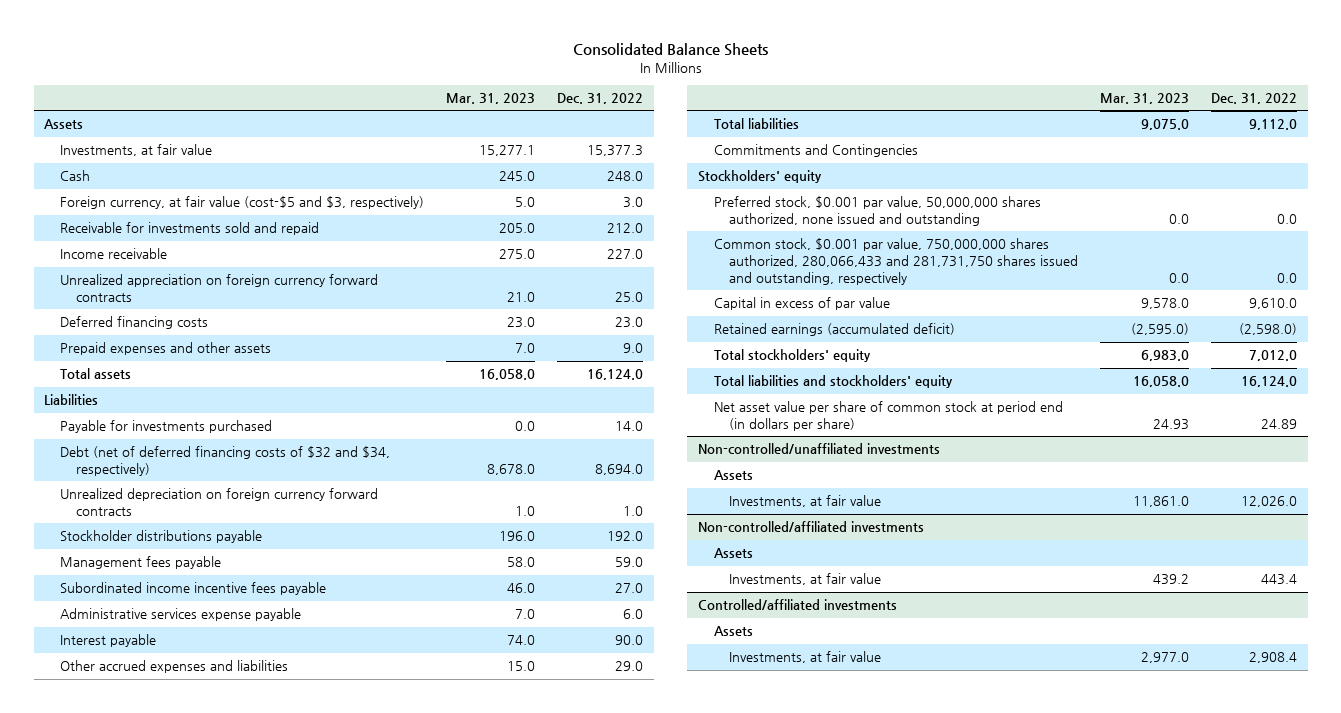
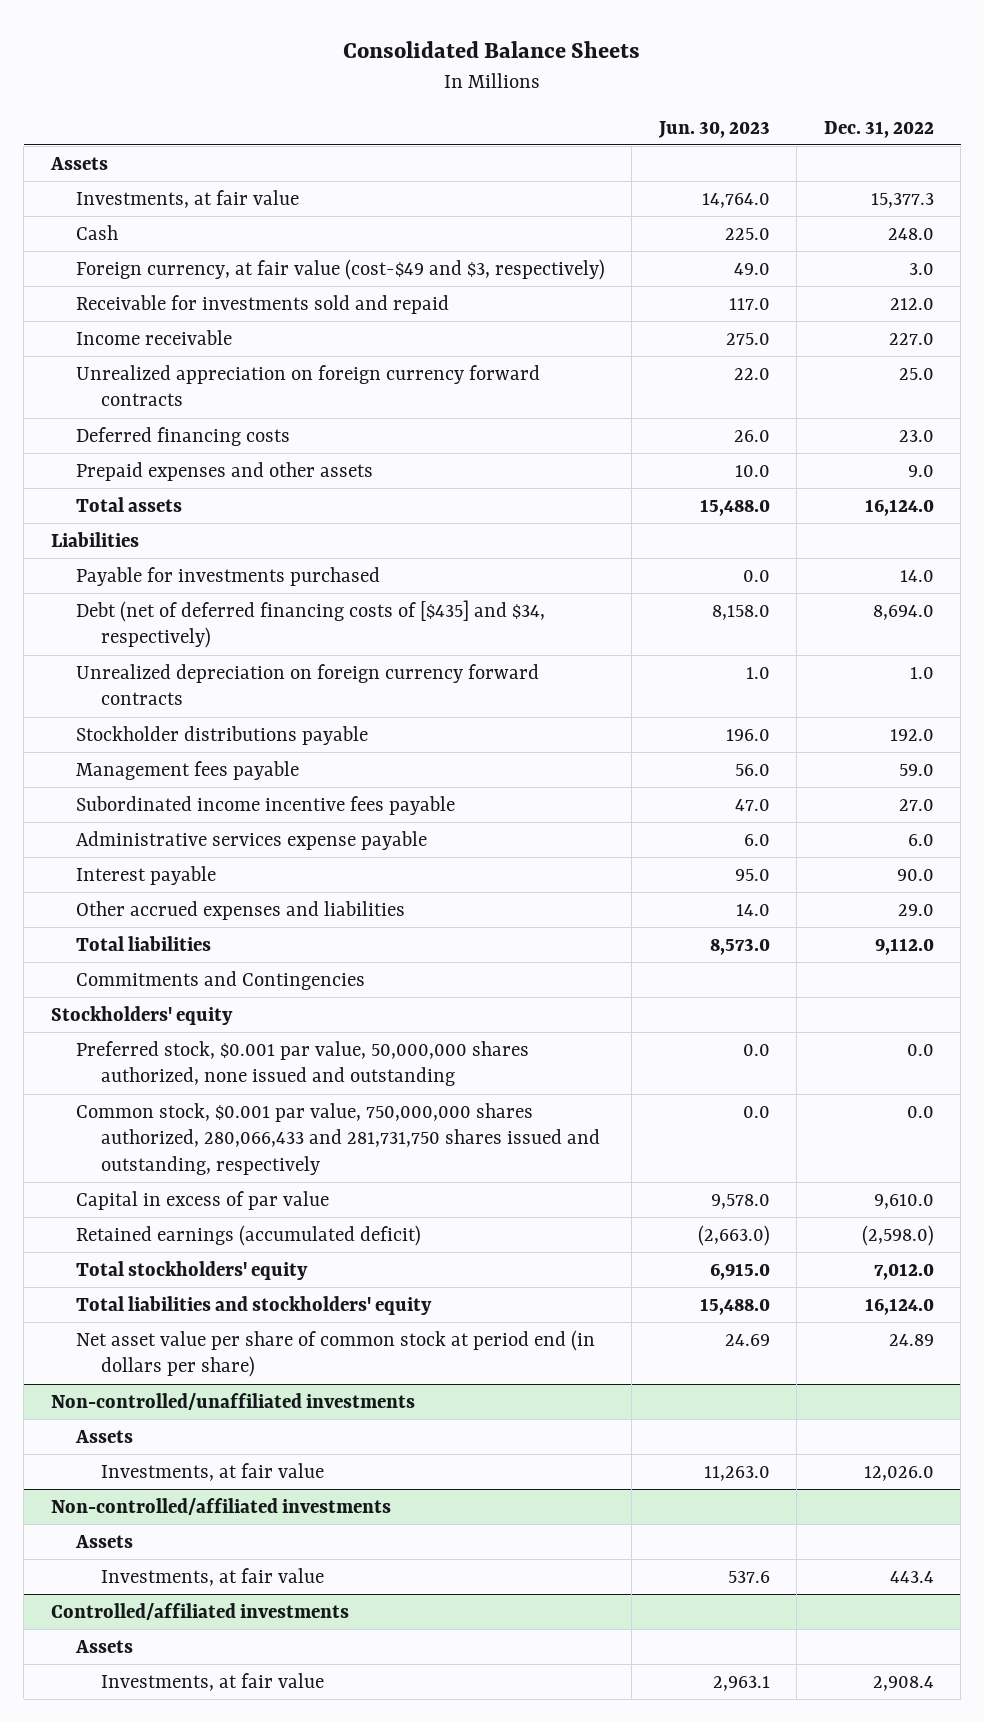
[446,93,536,105] Mar. 31, 2023 -> none
none -> [657,120,770,138] Jun. 30, 2023
[60,196,425,210] Foreign currency, at fair value (cost-$5 and $3, respectively) -> [75,258,605,280] Foreign currency, at fair value (cost-$49 and $3, respectively)
[60,446,391,476] Debt (net of deferred financing costs of $32 and $34, respectively) -> [75,599,545,649] Debt (net of deferred financing costs of [$435] and $34, respectively)

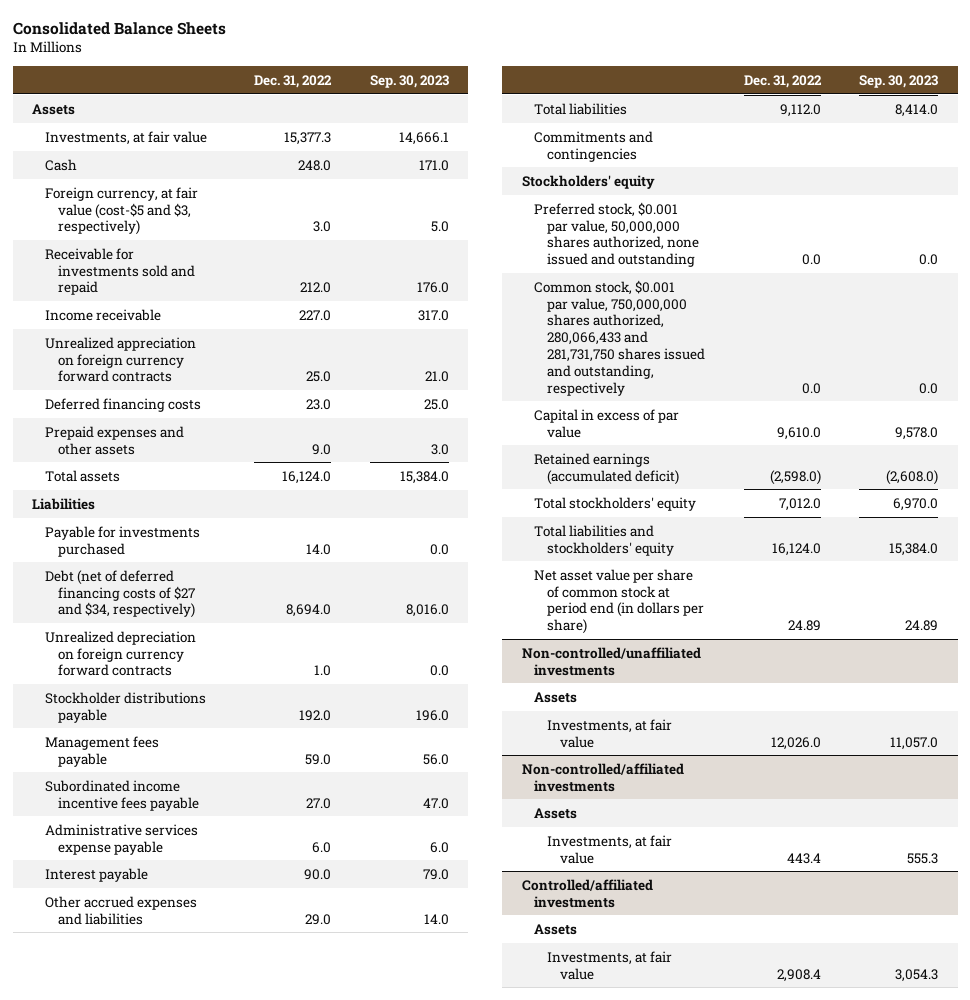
[657,120,770,138] Jun. 30, 2023 -> none
none -> [369,74,449,88] Sep. 30, 2023
[75,258,605,280] Foreign currency, at fair value (cost-$49 and $3, respectively) -> [44,186,198,236] Foreign currency, at fair value (cost-$5 and $3, respectively)
[75,599,545,649] Debt (net of deferred financing costs of [$435] and $34, respectively) -> [44,569,195,619] Debt (net of deferred financing costs of $27 and $34, respectively)
[75,970,365,990] Commitments and Contingencies -> [534,130,654,162] Commitments and contingencies

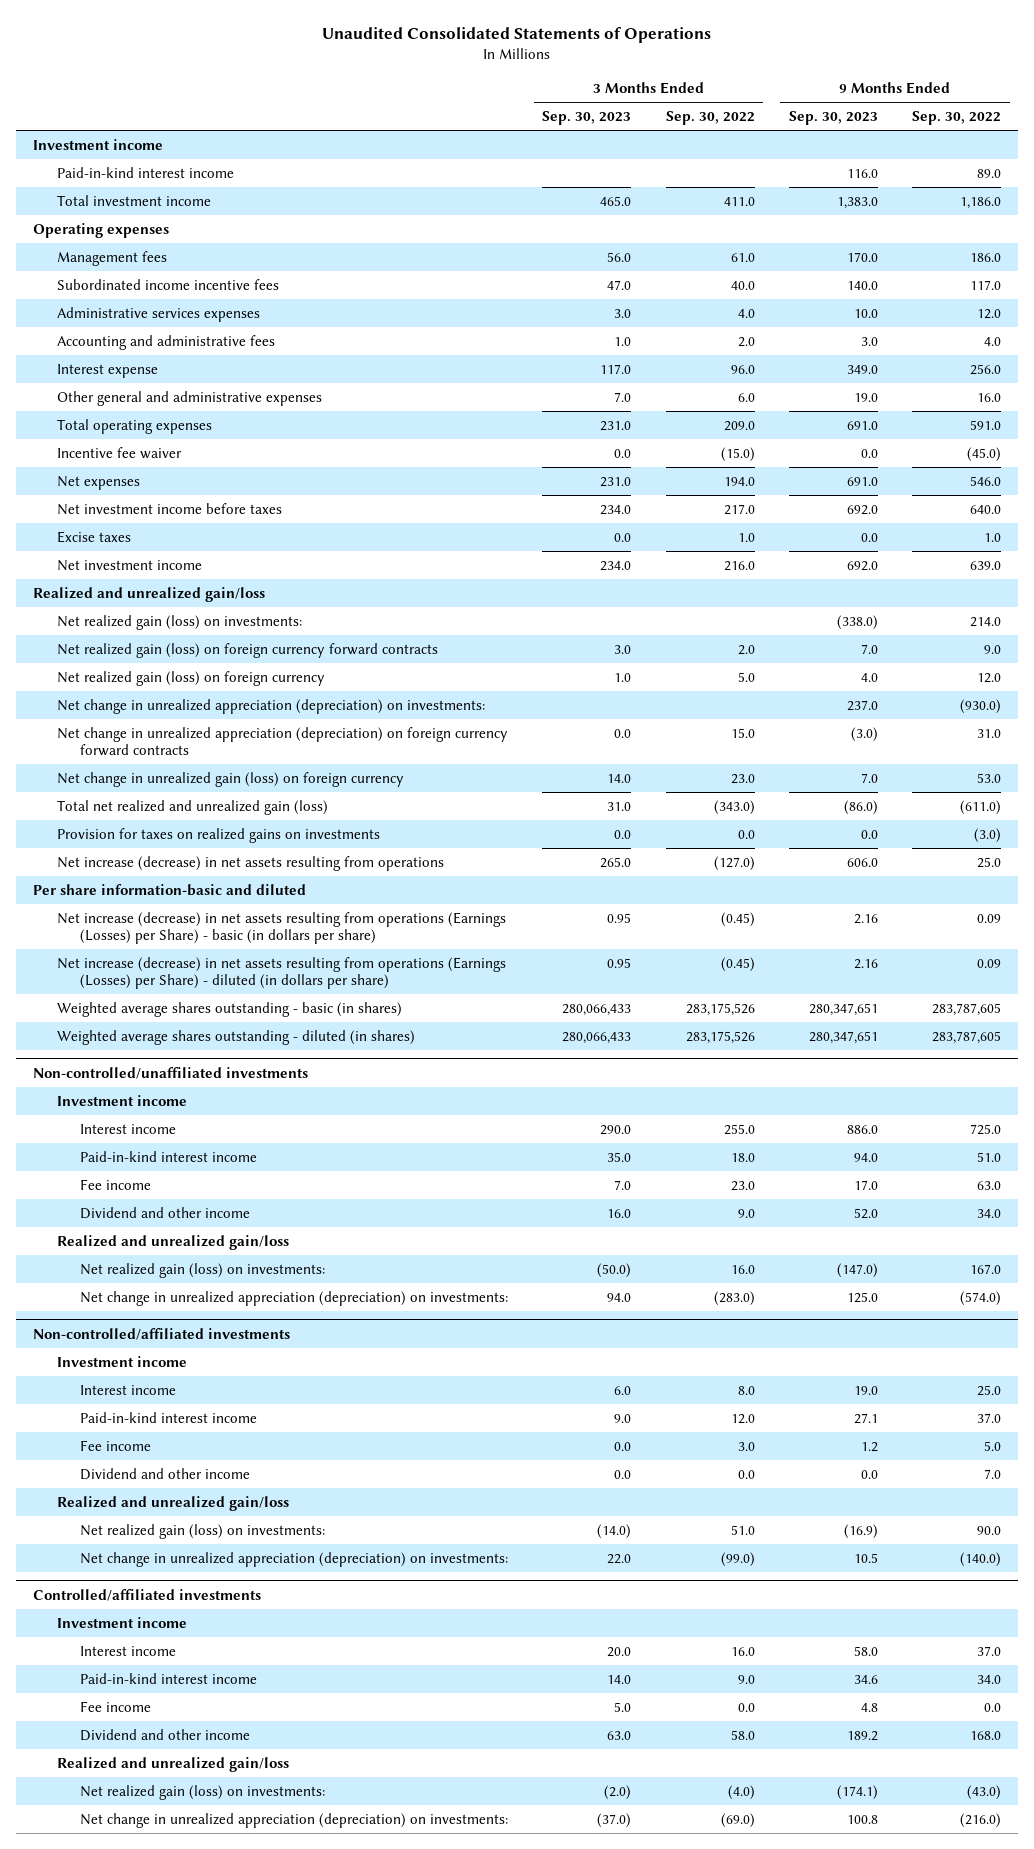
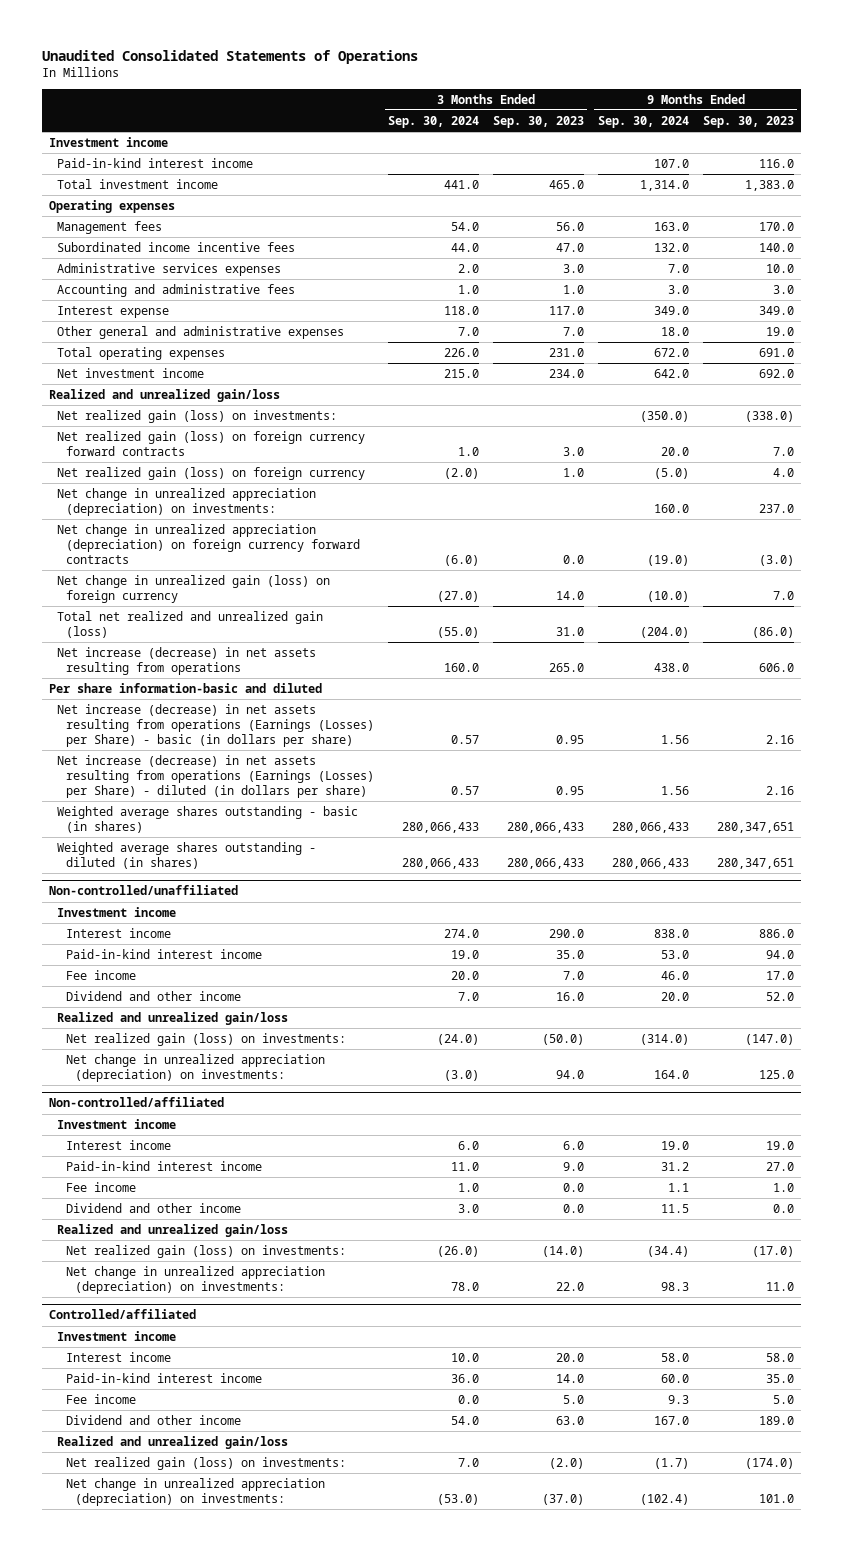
[665,110,755,125] Sep. 30, 2022 -> none
[911,110,1001,125] Sep. 30, 2022 -> none
none -> [388,115,480,128] Sep. 30, 2024
none -> [597,115,689,128] Sep. 30, 2024
[56,446,182,459] Incentive fee waiver -> none
[56,475,140,490] Net expenses -> none
[56,502,282,515] Net investment income before taxes -> none
[56,530,131,543] Excise taxes -> none
[56,827,380,843] Provision for taxes on realized gains on investments -> none
[32,1066,308,1079] Non-controlled/unaffiliated investments -> [48,885,238,896] Non-controlled/unaffiliated
[32,1327,290,1340] Non-controlled/affiliated investments -> [48,1097,224,1108] Non-controlled/affiliated
[853,1412,878,1424] 27.1 -> [765,1161,794,1171] 27.0
[860,1441,878,1452] 1.2 -> [772,1182,794,1192] 1.0
[843,1523,878,1539] (16.9) -> [751,1245,794,1257] (17.0)
[853,1552,878,1563] 10.5 -> [765,1281,794,1291] 11.0
[32,1588,261,1601] Controlled/affiliated investments -> [48,1309,196,1320] Controlled/affiliated
[853,1674,878,1684] 34.6 -> [765,1373,794,1383] 35.0
[860,1702,878,1712] 4.8 -> [772,1394,794,1404] 5.0
[846,1730,878,1741] 189.2 -> [758,1415,794,1425] 189.0
[836,1784,878,1800] (174.1) -> [744,1457,794,1469] (174.0)
[846,1814,878,1824] 100.8 -> [758,1493,794,1503] 101.0

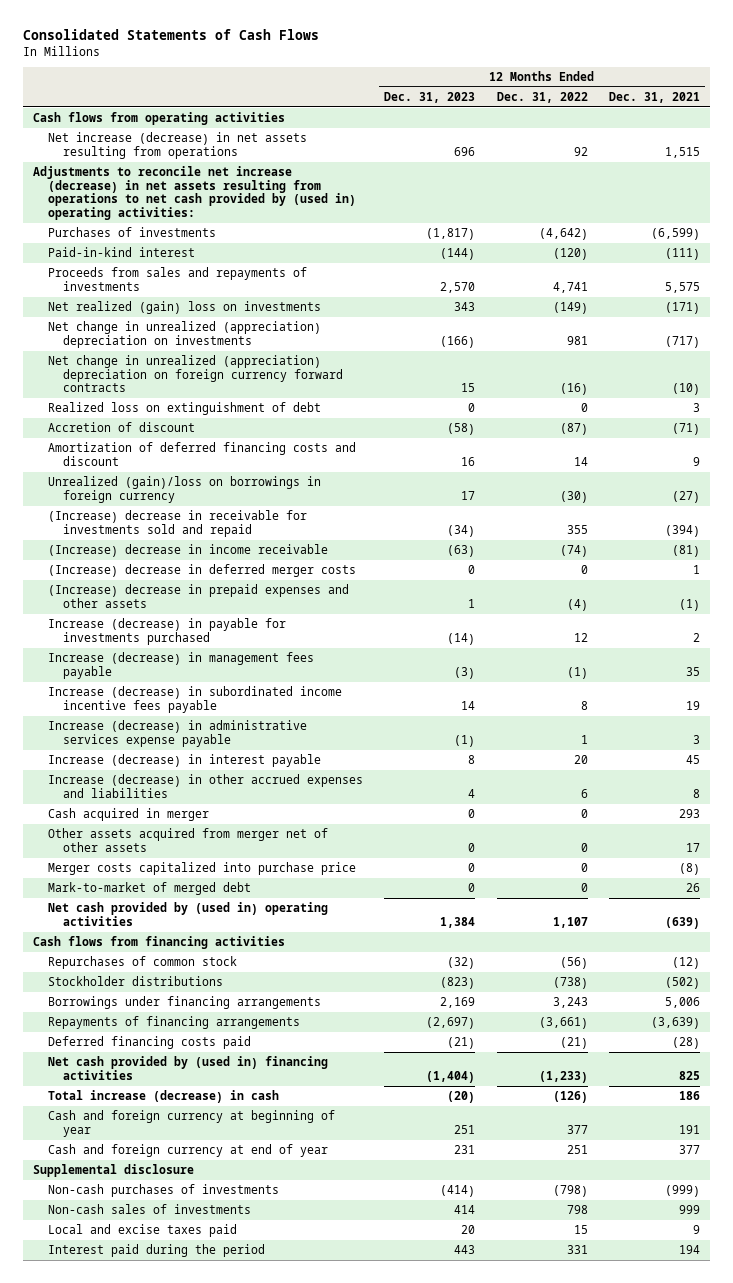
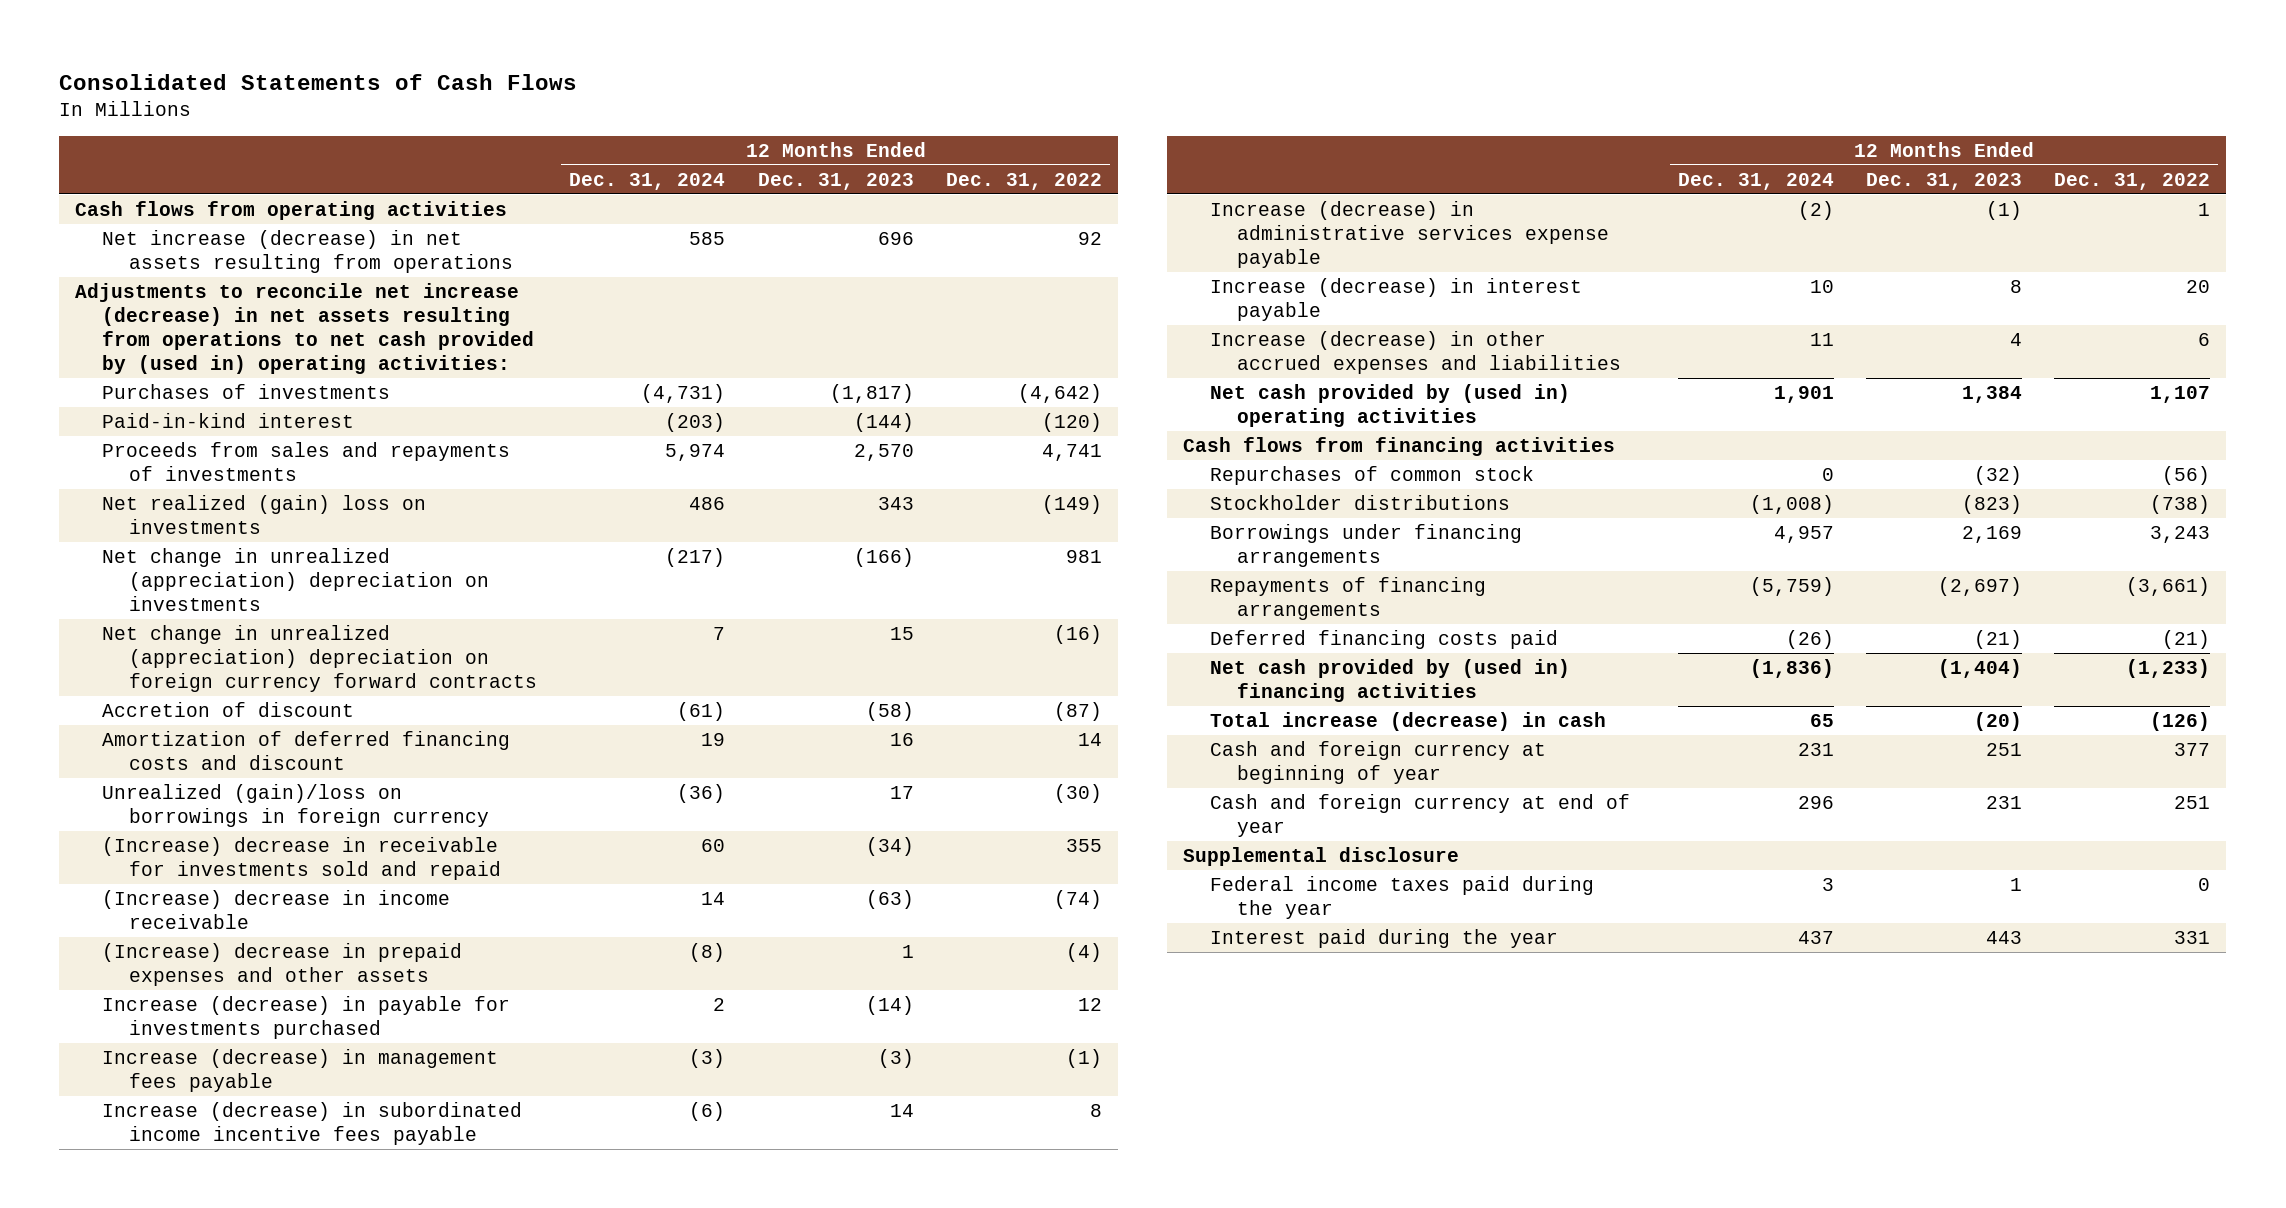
[608,92,700,104] Dec. 31, 2021 -> none
none -> [569,172,726,190] Dec. 31, 2024
[48,402,322,416] Realized loss on extinguishment of debt -> none
[48,564,357,578] (Increase) decrease in deferred merger costs -> none
[48,808,210,822] Cash acquired in merger -> none
[48,828,329,852] Other assets acquired from merger net of other assets -> none
[48,862,357,876] Merger costs capitalized into purchase price -> none
[48,882,252,896] Mark-to-market of merged debt -> none
[48,1184,280,1198] Non-cash purchases of investments -> none
[48,1204,252,1215] Non-cash sales of investments -> none
[48,1224,238,1238] Local and excise taxes paid -> none
none -> [1210,875,1595,920] Federal income taxes paid during the year
[48,1244,266,1258] Interest paid during the period -> [1210,928,1559,948] Interest paid during the year

